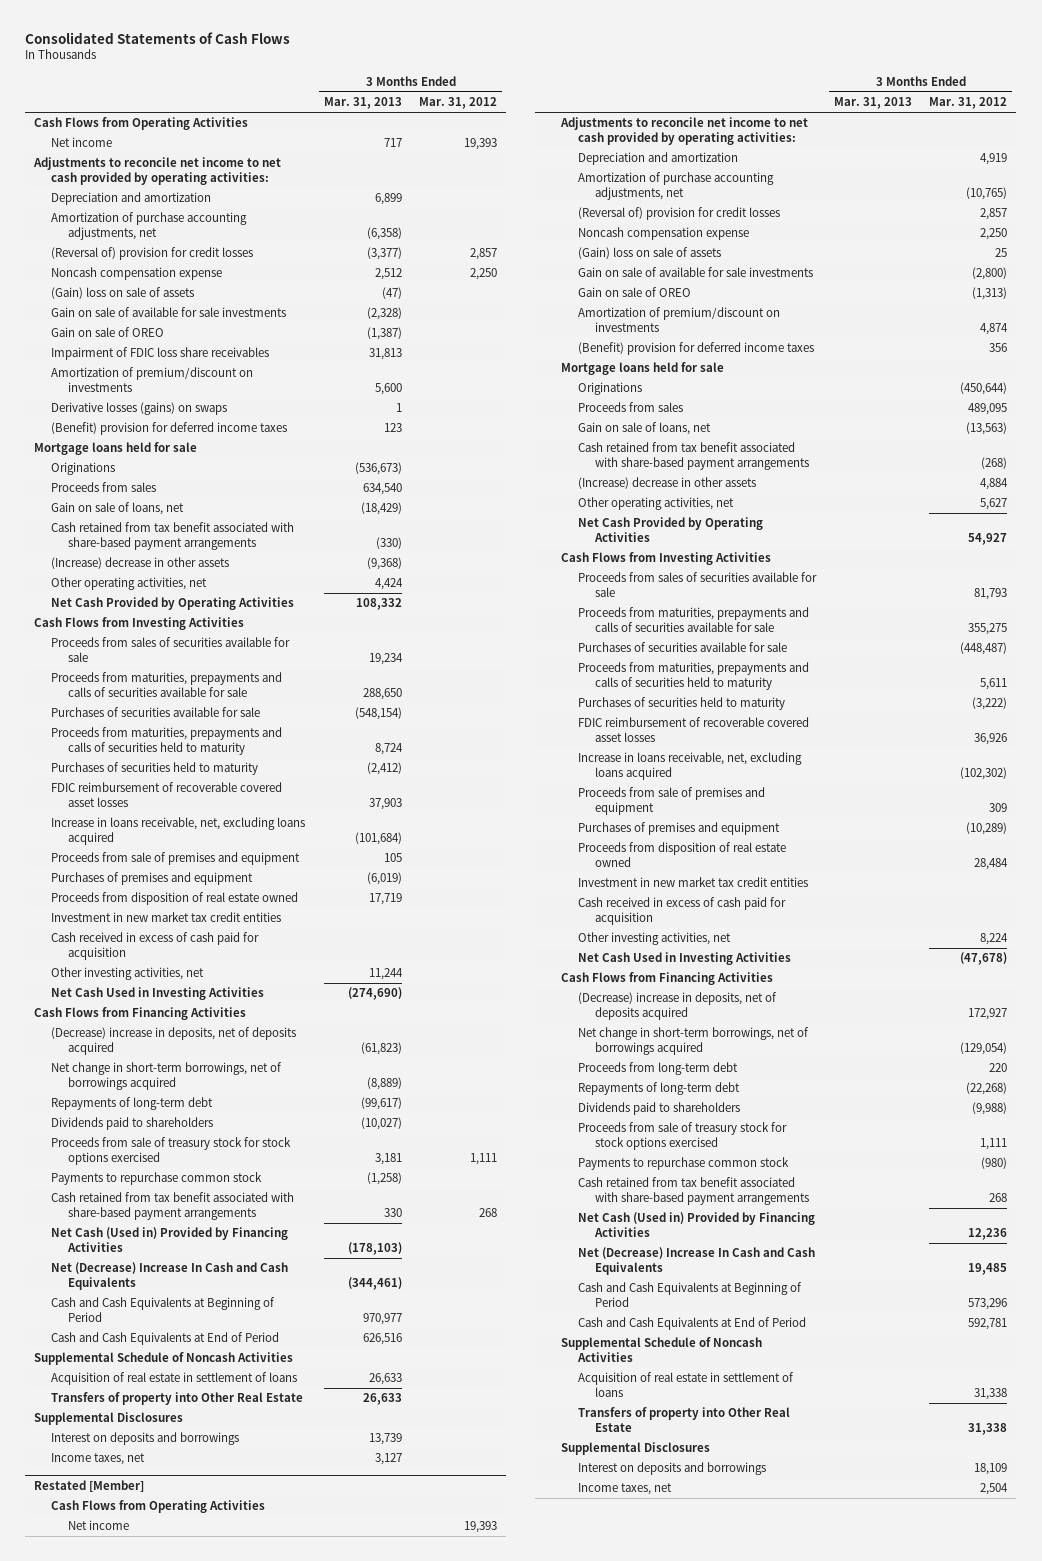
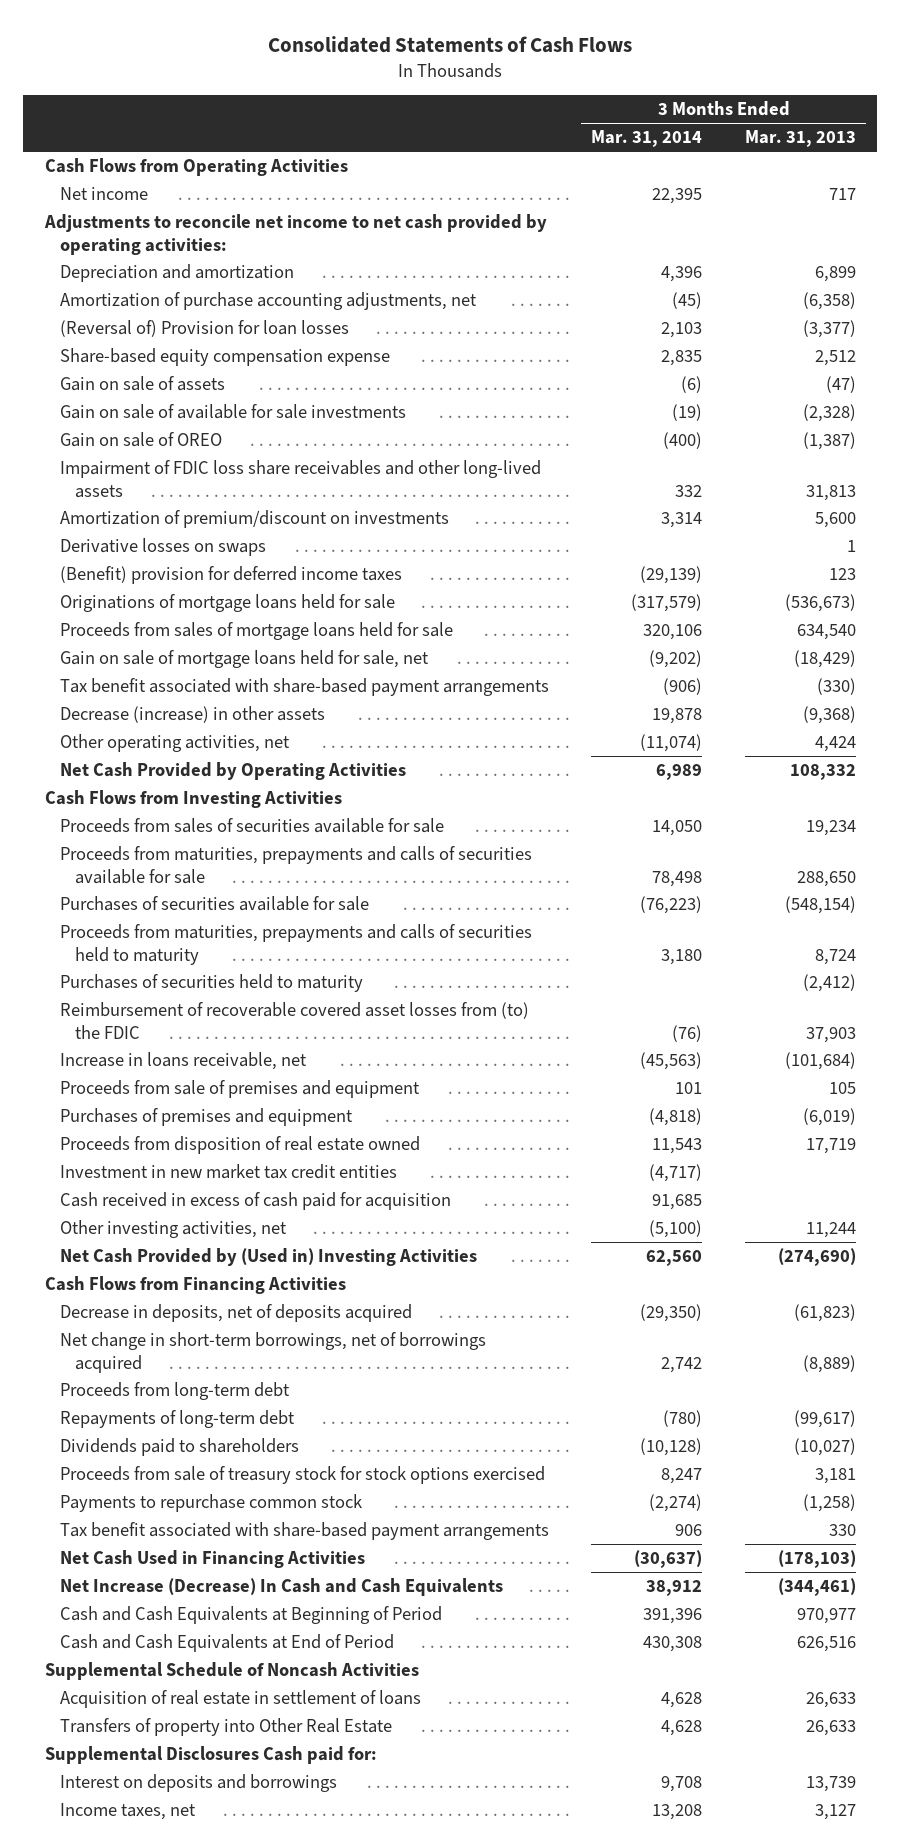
[419,97,498,110] Mar. 31, 2012 -> none
none -> [591,130,703,148] Mar. 31, 2014
[51,247,254,261] (Reversal of) provision for credit losses -> [59,320,349,338] (Reversal of) Provision for loan losses
[51,267,223,281] Noncash compensation expense -> [59,348,390,367] Share-based equity compensation expense
[51,287,195,300] (Gain) loss on sale of assets -> [59,376,225,392] Gain on sale of assets
[51,347,270,361] Impairment of FDIC loss share receivables -> [59,460,541,498] Impairment of FDIC loss share receivables and other long-lived assets
[51,402,228,416] Derivative losses (gains) on swaps -> [59,538,266,557] Derivative losses on swaps
[34,442,198,456] Mortgage loans held for sale -> none
[51,462,116,476] Originations -> [59,594,395,613] Originations of mortgage loans held for sale
[51,482,157,493] Proceeds from sales -> [59,622,453,641] Proceeds from sales of mortgage loans held for sale
[51,502,185,516] Gain on sale of loans, net -> [59,650,429,669] Gain on sale of mortgage loans held for sale, net
[51,522,295,550] Cash retained from tax benefit associated with share-based payment arrangements -> [59,678,549,697] Tax benefit associated with share-based payment arrangements
[51,557,230,570] (Increase) decrease in other assets -> [59,706,325,724] Decrease (increase) in other assets
[51,782,283,807] FDIC reimbursement of recoverable covered asset losses -> [59,1002,529,1039] Reimbursement of recoverable covered asset losses from (to) the FDIC
[51,817,306,845] Increase in loans receivable, net, excluding loans acquired -> [59,1052,307,1071] Increase in loans receivable, net
[51,987,265,1001] Net Cash Used in Investing Activities -> [59,1248,477,1267] Net Cash Provided by (Used in) Investing Activities
[51,1027,297,1055] (Decrease) increase in deposits, net of deposits acquired -> [59,1304,412,1323] Decrease in deposits, net of deposits acquired
none -> [59,1382,290,1401] Proceeds from long-term debt
[51,1192,295,1220] Cash retained from tax benefit associated with share-based payment arrangements -> [59,1522,549,1541] Tax benefit associated with share-based payment arrangements
[51,1227,289,1252] Net Cash (Used in) Provided by Financing Activities -> [59,1550,365,1569] Net Cash Used in Financing Activities
[51,1262,289,1290] Net (Decrease) Increase In Cash and Cash Equivalents -> [59,1578,503,1597] Net Increase (Decrease) In Cash and Cash Equivalents
[34,1412,184,1426] Supplemental Disclosures -> [44,1746,377,1765] Supplemental Disclosures Cash paid for:
[34,1479,145,1492] Restated [Member] -> none
[51,1500,266,1514] Cash Flows from Operating Activities -> none
[68,1520,130,1531] Net income -> none
[560,117,809,145] Adjustments to reconcile net income to net cash provided by operating activities: -> none
[578,152,739,166] Depreciation and amortization -> none
[578,172,775,200] Amortization of purchase accounting adjustments, net -> none
[578,207,781,221] (Reversal of) provision for credit losses -> none
[578,227,750,241] Noncash compensation expense -> none
[578,247,722,260] (Gain) loss on sale of assets -> none
[578,267,814,278] Gain on sale of available for sale investments -> none
[578,287,692,298] Gain on sale of OREO -> none
[578,307,781,332] Amortization of premium/discount on investments -> none
[578,342,815,356] (Benefit) provision for deferred income taxes -> none
[561,362,725,376] Mortgage loans held for sale -> none
[578,382,643,396] Originations -> none
[578,402,684,413] Proceeds from sales -> none
[578,422,712,436] Gain on sale of loans, net -> none
[578,442,810,470] Cash retained from tax benefit associated with share-based payment arrangements -> none
[578,477,757,490] (Increase) decrease in other assets -> none
[578,497,735,511] Other operating activities, net -> none
[578,517,764,542] Net Cash Provided by Operating Activities -> none
[561,552,772,566] Cash Flows from Investing Activities -> none
[578,572,818,597] Proceeds from sales of securities available for sale -> none
[578,607,810,632] Proceeds from maturities, prepayments and calls of securities available for sale -> none
[578,642,788,653] Purchases of securities available for sale -> none
[578,662,810,690] Proceeds from maturities, prepayments and calls of securities held to maturity -> none
[578,697,786,711] Purchases of securities held to maturity -> none
[578,717,810,742] FDIC reimbursement of recoverable covered asset losses -> none
[578,752,803,780] Increase in loans receivable, net, excluding loans acquired -> none
[578,787,766,815] Proceeds from sale of premises and equipment -> none
[578,822,781,836] Purchases of premises and equipment -> none
[578,842,787,867] Proceeds from disposition of real estate owned -> none
[578,877,809,888] Investment in new market tax credit entities -> none
[578,897,787,925] Cash received in excess of cash paid for acquisition -> none
[578,932,732,946] Other investing activities, net -> none
[578,952,792,966] Net Cash Used in Investing Activities -> none
[561,972,774,986] Cash Flows from Financing Activities -> none
[578,992,778,1020] (Decrease) increase in deposits, net of deposits acquired -> none
[578,1027,810,1055] Net change in short-term borrowings, net of borrowings acquired -> none
[578,1062,739,1076] Proceeds from long-term debt -> none
[578,1082,741,1096] Repayments of long-term debt -> none
[578,1102,741,1116] Dividends paid to shareholders -> none
[578,1122,788,1150] Proceeds from sale of treasury stock for stock options exercised -> none
[578,1157,790,1171] Payments to repurchase common stock -> none
[578,1177,810,1205] Cash retained from tax benefit associated with share-based payment arrangements -> none
[578,1212,816,1237] Net Cash (Used in) Provided by Financing Activities -> none
[578,1247,816,1275] Net (Decrease) Increase In Cash and Cash Equivalents -> none
[578,1282,803,1307] Cash and Cash Equivalents at Beginning of Period -> none
[578,1317,807,1331] Cash and Cash Equivalents at End of Period -> none
[561,1337,763,1362] Supplemental Schedule of Noncash Activities -> none
[578,1372,795,1397] Acquisition of real estate in settlement of loans -> none
[578,1407,791,1432] Transfers of property into Other Real Estate -> none
[561,1442,711,1456] Supplemental Disclosures -> none
[578,1462,767,1476] Interest on deposits and borrowings -> none
[578,1483,673,1496] Income taxes, net -> none

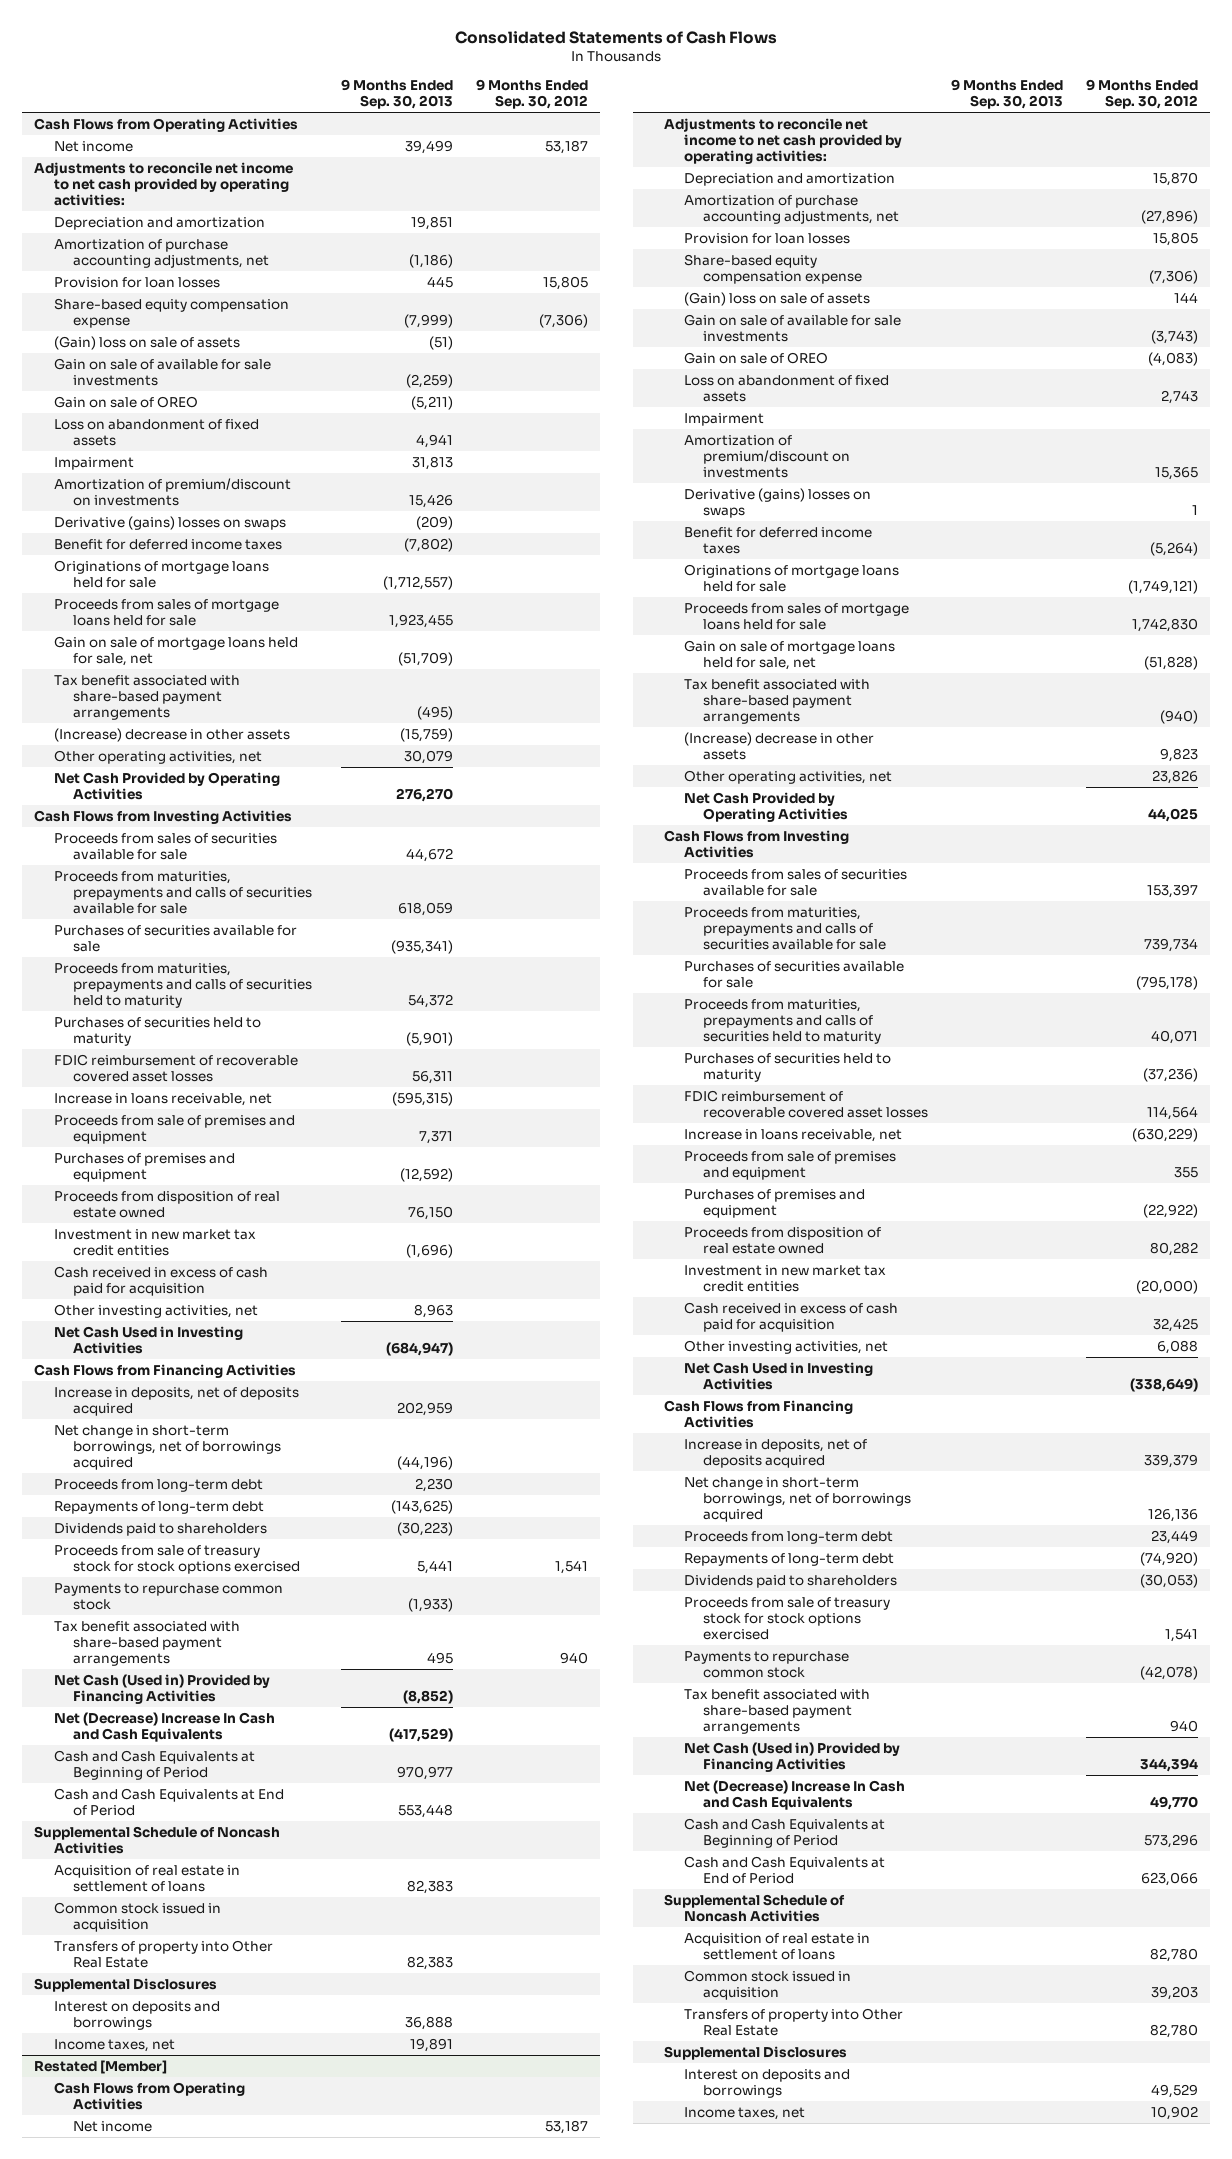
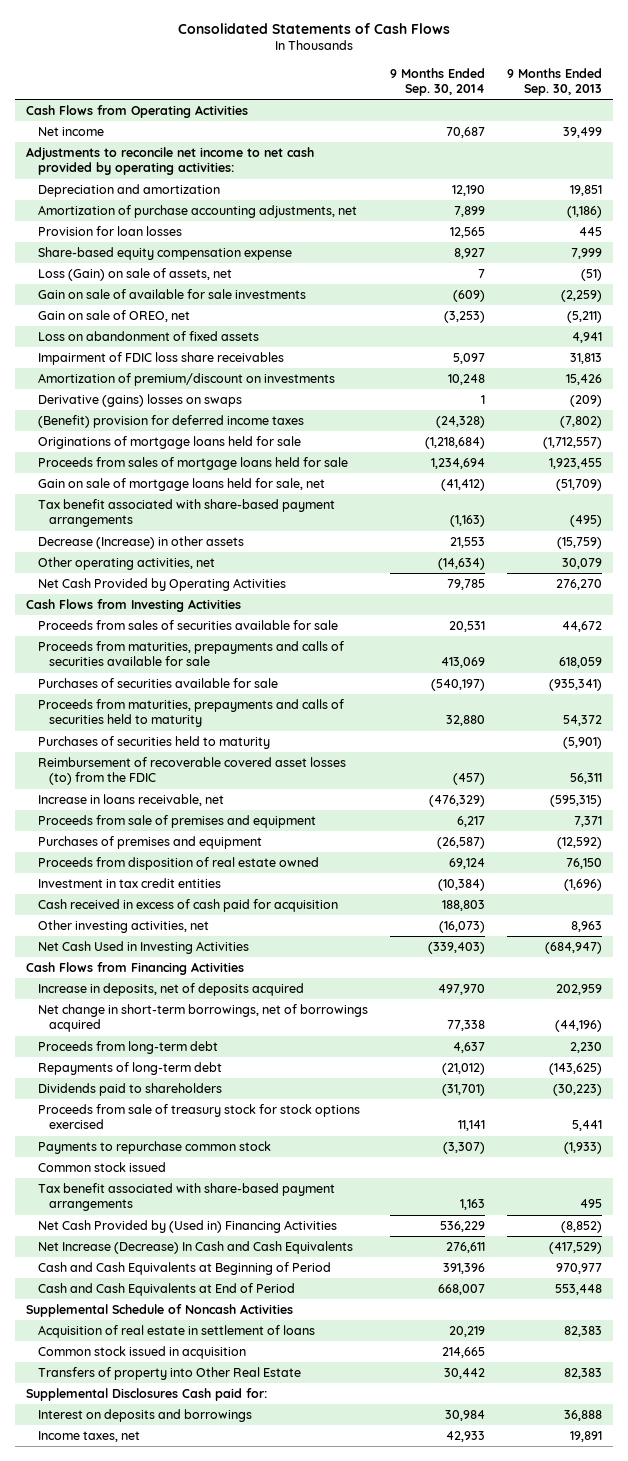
[476,79,589,110] 9 Months Ended Sep. 30, 2012 -> none
none -> [389,67,485,97] 9 Months Ended Sep. 30, 2014
[403,313,453,328] (7,999) -> [570,248,602,260] 7,999
[53,335,240,350] (Gain) loss on sale of assets -> [37,268,232,282] Loss (Gain) on sale of assets, net
[53,395,198,408] Gain on sale of OREO -> [37,310,190,323] Gain on sale of OREO, net
[53,456,134,470] Impairment -> [37,352,284,366] Impairment of FDIC loss share receivables
[53,538,282,550] Benefit for deferred income taxes -> [37,415,304,429] (Benefit) provision for deferred income taxes
[53,727,290,742] (Increase) decrease in other assets -> [37,536,244,550] Decrease (Increase) in other assets
[53,1053,298,1082] FDIC reimbursement of recoverable covered asset losses -> [37,757,346,786] Reimbursement of recoverable covered asset losses (to) from the FDIC
[53,1228,256,1256] Investment in new market tax credit entities -> [37,878,221,889] Investment in tax credit entities
none -> [37,1162,166,1173] Common stock issued
[53,1673,270,1704] Net Cash (Used in) Provided by Financing Activities -> [37,1220,337,1234] Net Cash Provided by (Used in) Financing Activities
[53,1711,275,1742] Net (Decrease) Increase In Cash and Cash Equivalents -> [37,1241,353,1255] Net Increase (Decrease) In Cash and Cash Equivalents
[34,1977,218,1992] Supplemental Disclosures -> [25,1388,267,1402] Supplemental Disclosures Cash paid for:
[34,2059,168,2074] Restated [Member] -> none
[53,2081,245,2110] Cash Flows from Operating Activities -> none
[73,2120,153,2132] Net income -> none
[664,117,902,164] Adjustments to reconcile net income to net cash provided by operating activities: -> none
[683,172,895,186] Depreciation and amortization -> none
[683,194,900,224] Amortization of purchase accounting adjustments, net -> none
[683,232,850,244] Provision for loan losses -> none
[683,253,863,284] Share-based equity compensation expense -> none
[683,291,870,306] (Gain) loss on sale of assets -> none
[683,313,901,342] Gain on sale of available for sale investments -> none
[683,351,828,364] Gain on sale of OREO -> none
[683,374,889,402] Loss on abandonment of fixed assets -> none
[683,412,764,426] Impairment -> none
[683,434,851,478] Amortization of premium/discount on investments -> none
[683,487,871,518] Derivative (gains) losses on swaps -> none
[683,526,872,554] Benefit for deferred income taxes -> none
[683,563,899,592] Originations of mortgage loans held for sale -> none
[683,602,909,630] Proceeds from sales of mortgage loans held for sale -> none
[683,639,895,670] Gain on sale of mortgage loans held for sale, net -> none
[683,678,870,724] Tax benefit associated with share-based payment arrangements -> none
[683,731,874,760] (Increase) decrease in other assets -> none
[683,769,892,784] Other operating activities, net -> none
[683,791,849,822] Net Cash Provided by Operating Activities -> none
[664,829,850,858] Cash Flows from Investing Activities -> none
[683,868,907,896] Proceeds from sales of securities available for sale -> none
[683,906,887,950] Proceeds from maturities, prepayments and calls of securities available for sale -> none
[683,960,904,988] Purchases of securities available for sale -> none
[683,998,882,1044] Proceeds from maturities, prepayments and calls of securities held to maturity -> none
[683,1052,891,1082] Purchases of securities held to maturity -> none
[683,1089,929,1118] FDIC reimbursement of recoverable covered asset losses -> none
[683,1128,902,1142] Increase in loans receivable, net -> none
[683,1150,896,1180] Proceeds from sale of premises and equipment -> none
[683,1188,865,1218] Purchases of premises and equipment -> none
[683,1226,881,1254] Proceeds from disposition of real estate owned -> none
[683,1264,886,1292] Investment in new market tax credit entities -> none
[683,1301,898,1332] Cash received in excess of cash paid for acquisition -> none
[683,1339,888,1354] Other investing activities, net -> none
[683,1361,873,1390] Net Cash Used in Investing Activities -> none
[664,1399,854,1428] Cash Flows from Financing Activities -> none
[683,1438,867,1468] Increase in deposits, net of deposits acquired -> none
[683,1476,912,1522] Net change in short-term borrowings, net of borrowings acquired -> none
[683,1530,893,1544] Proceeds from long-term debt -> none
[683,1552,894,1566] Repayments of long-term debt -> none
[683,1574,897,1588] Dividends paid to shareholders -> none
[683,1596,890,1640] Proceeds from sale of treasury stock for stock options exercised -> none
[683,1650,849,1678] Payments to repurchase common stock -> none
[683,1688,870,1734] Tax benefit associated with share-based payment arrangements -> none
[683,1741,900,1772] Net Cash (Used in) Provided by Financing Activities -> none
[683,1779,905,1810] Net (Decrease) Increase In Cash and Cash Equivalents -> none
[683,1817,885,1848] Cash and Cash Equivalents at Beginning of Period -> none
[683,1855,885,1884] Cash and Cash Equivalents at End of Period -> none
[664,1893,846,1922] Supplemental Schedule of Noncash Activities -> none
[683,1932,870,1960] Acquisition of real estate in settlement of loans -> none
[683,1969,851,2000] Common stock issued in acquisition -> none
[683,2007,903,2036] Transfers of property into Other Real Estate -> none
[664,2045,848,2060] Supplemental Disclosures -> none
[683,2068,850,2098] Interest on deposits and borrowings -> none
[683,2106,805,2120] Income taxes, net -> none

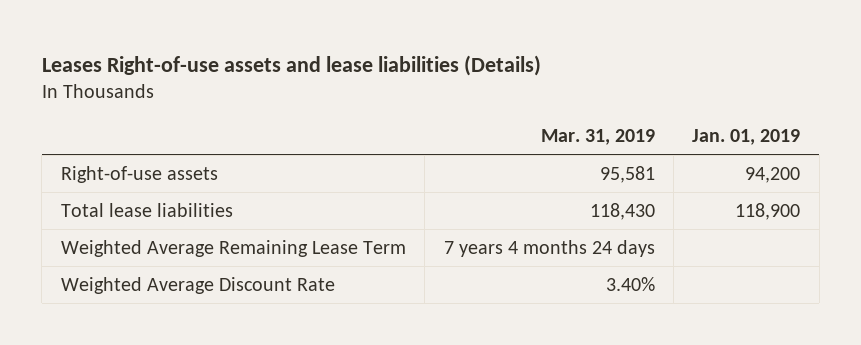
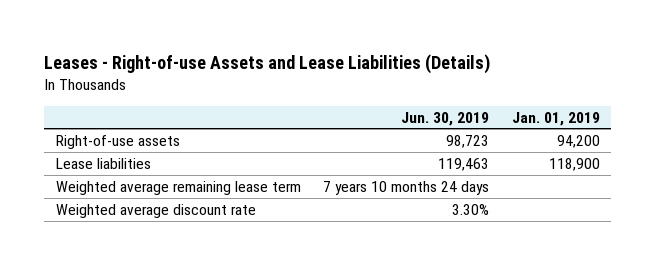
[41,54,541,76] Leases Right-of-use assets and lease liabilities (Details) -> [44,53,491,74] Leases - Right-of-use Assets and Lease Liabilities (Details)
[540,129,655,146] Mar. 31, 2019 -> none
none -> [401,111,490,126] Jun. 30, 2019
[60,202,233,217] Total lease liabilities -> [55,157,151,169] Lease liabilities
[60,239,406,257] Weighted Average Remaining Lease Term -> [55,180,301,195] Weighted average remaining lease term
[60,276,335,294] Weighted Average Discount Rate -> [55,203,256,218] Weighted average discount rate

